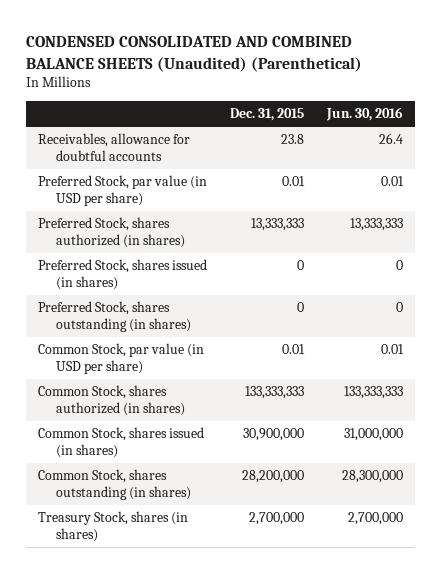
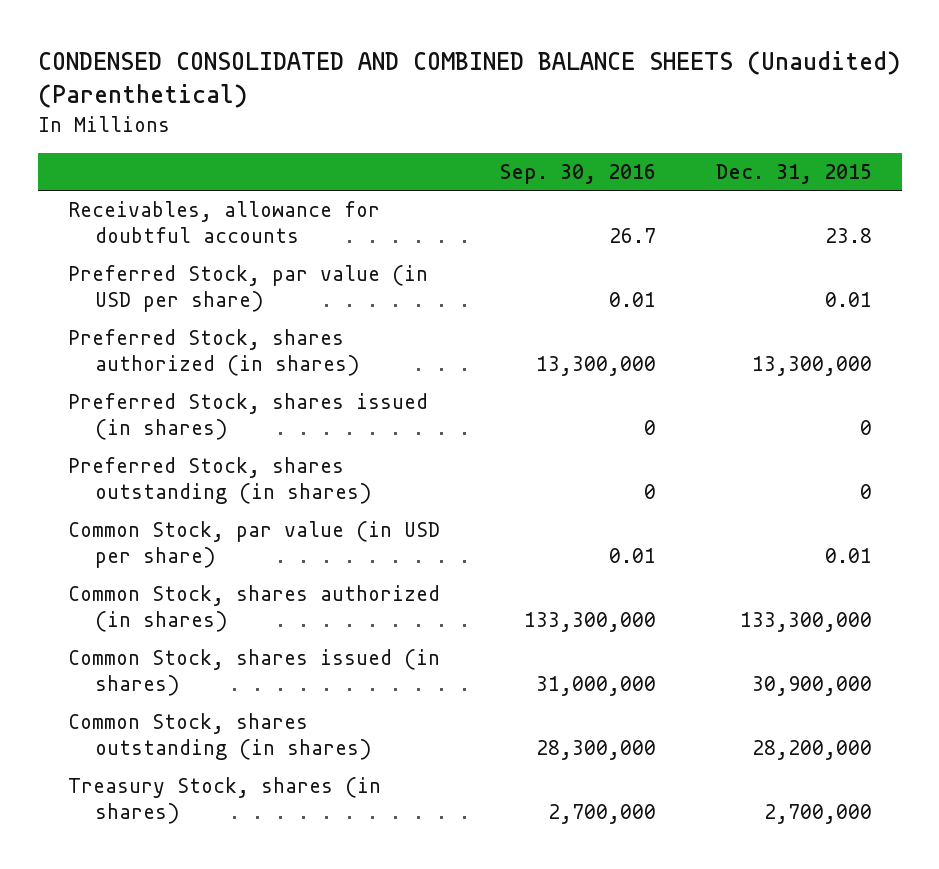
[325,107,403,122] Jun. 30, 2016 -> none
none -> [499,163,656,184] Sep. 30, 2016
[250,218,304,232] 13,333,333 -> [751,356,872,377] 13,300,000
[244,386,304,400] 133,333,333 -> [739,612,872,633] 133,300,000

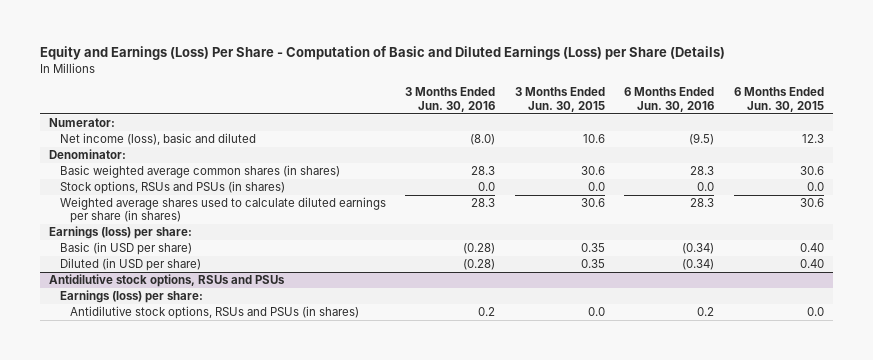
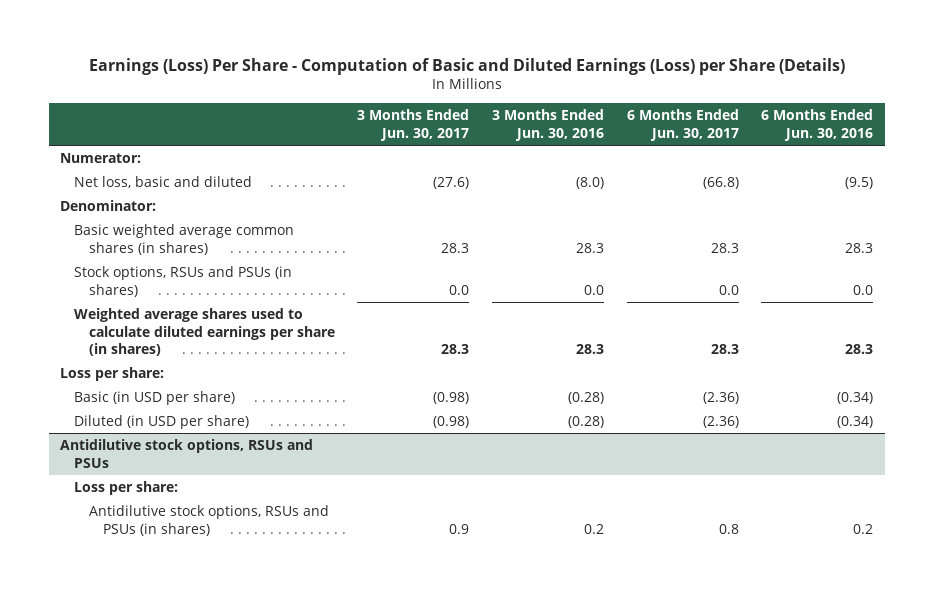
[39,46,725,61] Equity and Earnings (Loss) Per Share - Computation of Basic and Diluted Earnings (Loss) per Share (Details) -> [88,57,845,75] Earnings (Loss) Per Share - Computation of Basic and Diluted Earnings (Loss) per Share (Details)
[514,87,605,112] 3 Months Ended Jun. 30, 2015 -> none
[733,87,824,112] 6 Months Ended Jun. 30, 2015 -> none
none -> [357,109,470,142] 3 Months Ended Jun. 30, 2017
none -> [626,109,739,142] 6 Months Ended Jun. 30, 2017
[59,133,256,146] Net income (loss), basic and diluted -> [74,175,253,188] Net loss, basic and diluted
[49,226,193,240] Earnings (loss) per share: -> [60,366,165,381] Loss per share:
[59,290,203,304] Earnings (loss) per share: -> [74,480,179,495] Loss per share:

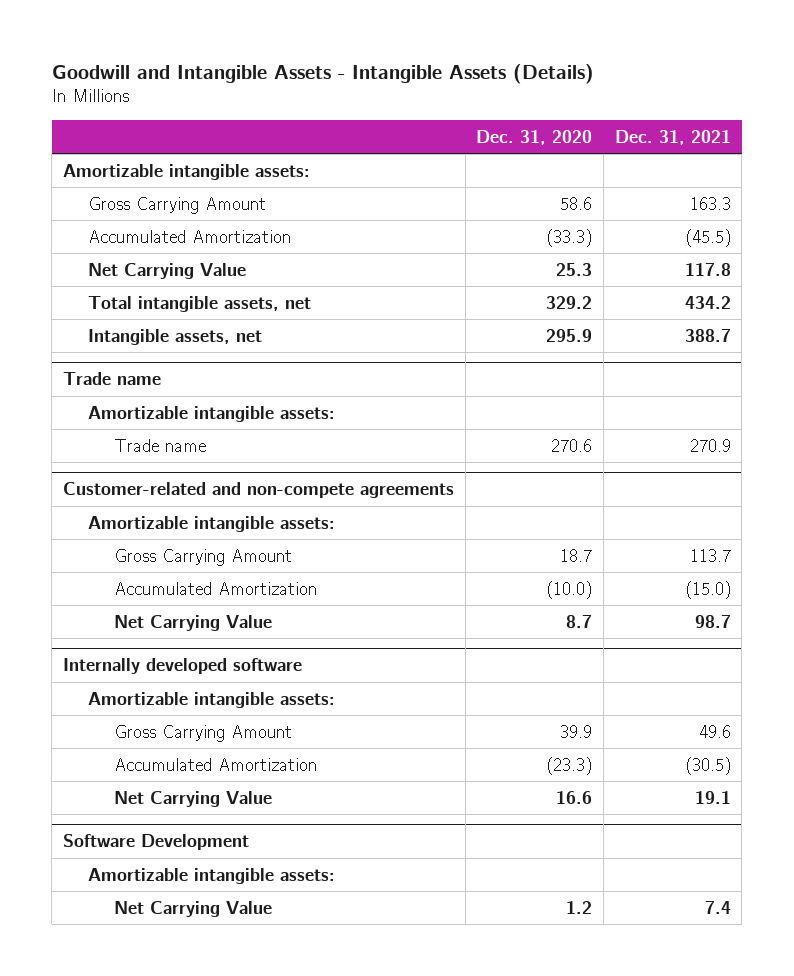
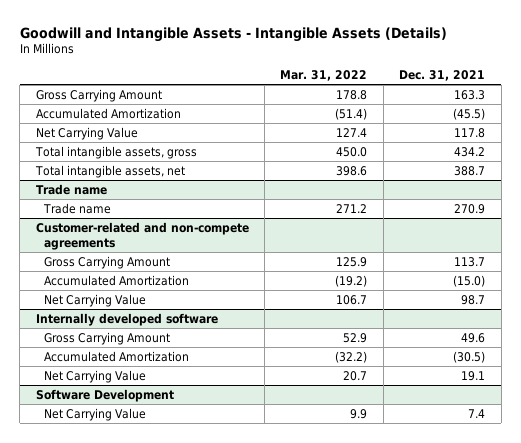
[476,129,593,145] Dec. 31, 2020 -> none
none -> [280,69,368,81] Mar. 31, 2022
[62,163,310,180] Amortizable intangible assets: -> none
[88,328,263,345] Intangible assets, net -> none
none -> [34,145,197,159] Total intangible assets, gross
[684,295,731,309] 434.2 -> [454,165,486,176] 388.7
[88,405,336,422] Amortizable intangible assets: -> none
[88,515,336,532] Amortizable intangible assets: -> none
[88,691,336,708] Amortizable intangible assets: -> none
[88,867,336,884] Amortizable intangible assets: -> none

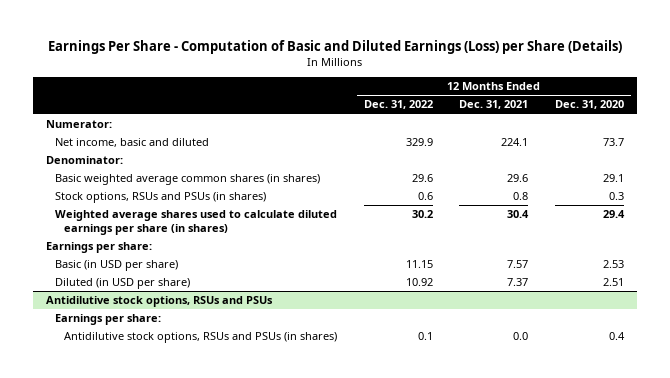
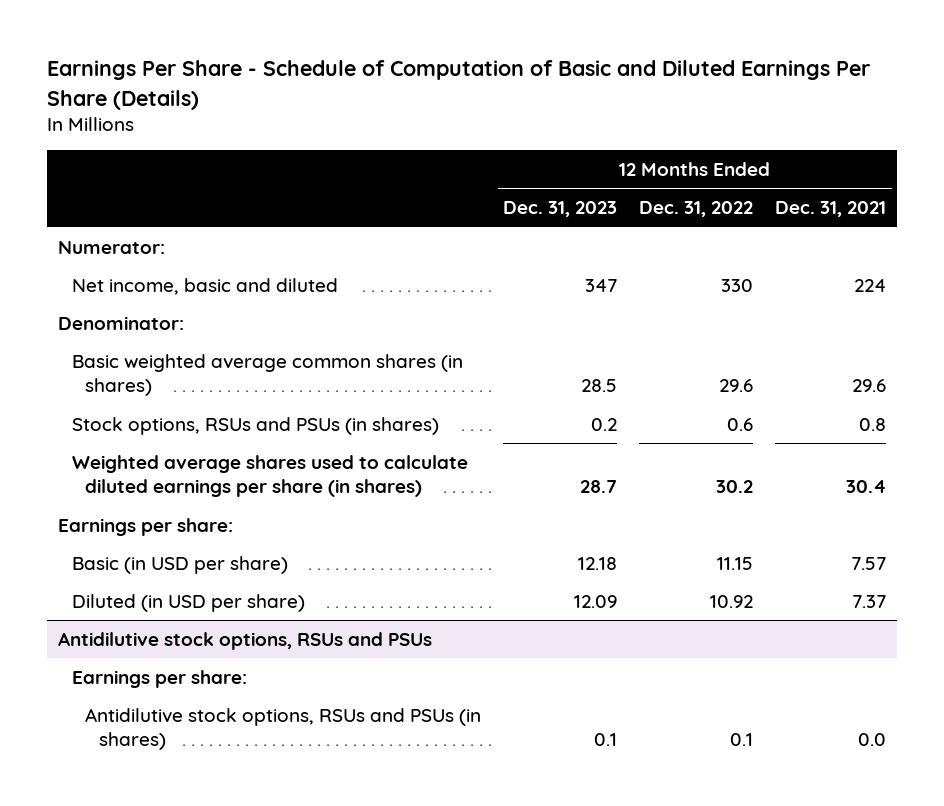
[48,39,623,54] Earnings Per Share - Computation of Basic and Diluted Earnings (Loss) per Share (Details) -> [47,60,871,110] Earnings Per Share - Schedule of Computation of Basic and Diluted Earnings Per Share (Details)
[554,100,624,110] Dec. 31, 2020 -> none
none -> [503,201,618,218] Dec. 31, 2023
[405,138,433,147] 329.9 -> [721,278,754,292] 330
[501,138,529,147] 224.1 -> [854,278,887,292] 224

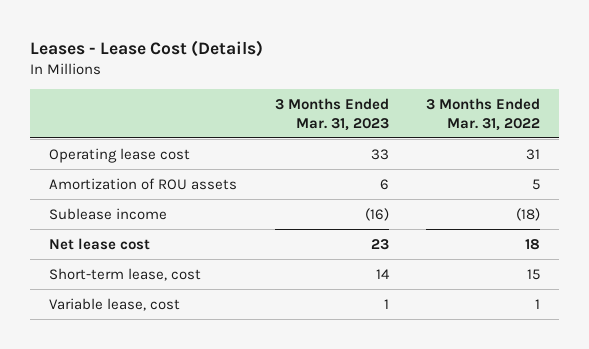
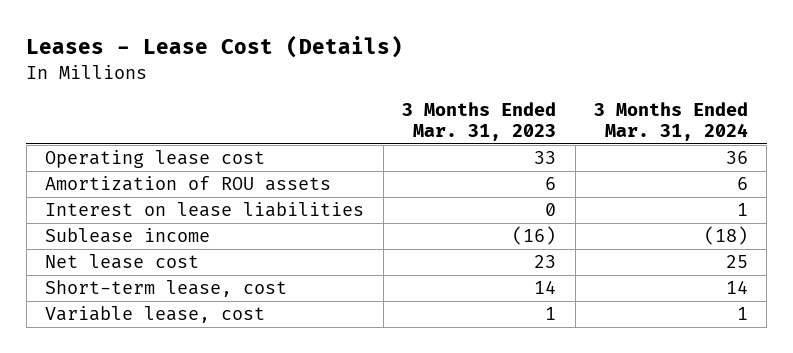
[426,97,541,131] 3 Months Ended Mar. 31, 2022 -> none
none -> [593,101,748,141] 3 Months Ended Mar. 31, 2024
none -> [45,202,365,218] Interest on lease liabilities

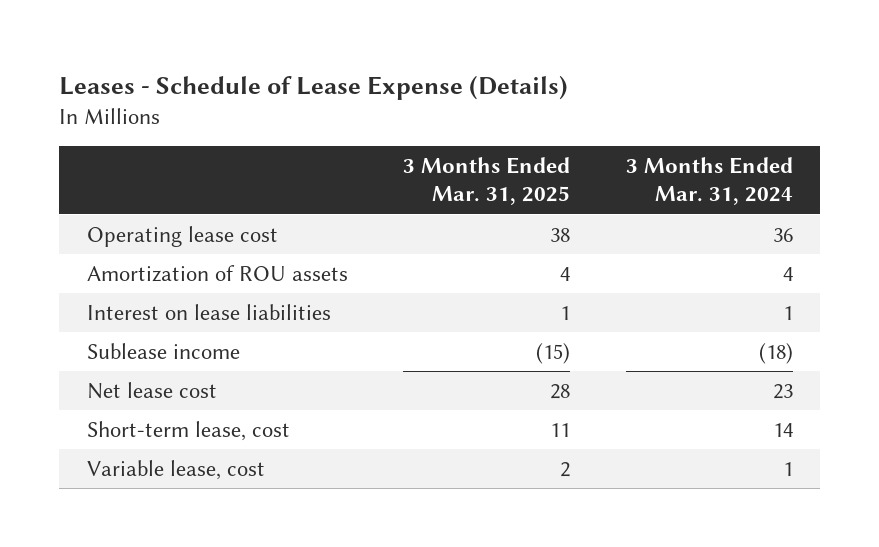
[26,35,404,59] Leases - Lease Cost (Details) -> [58,74,568,100] Leases - Schedule of Lease Expense (Details)
[402,101,557,141] 3 Months Ended Mar. 31, 2023 -> none
none -> [403,156,571,206] 3 Months Ended Mar. 31, 2025
[736,177,748,191] 6 -> [782,266,793,281] 4
[725,255,748,269] 25 -> [772,383,793,399] 23

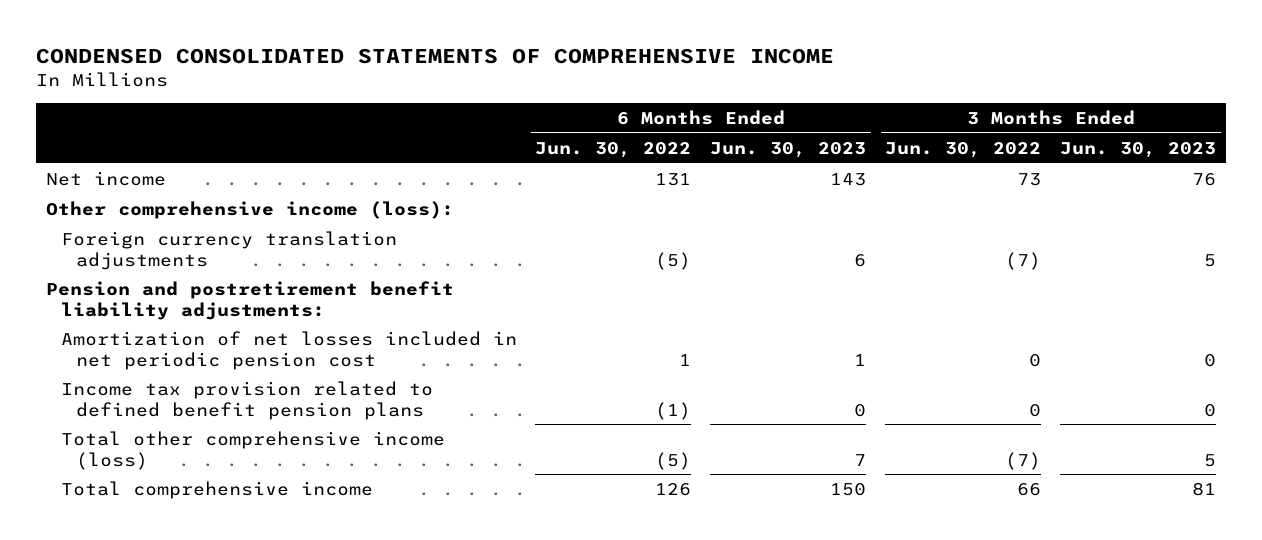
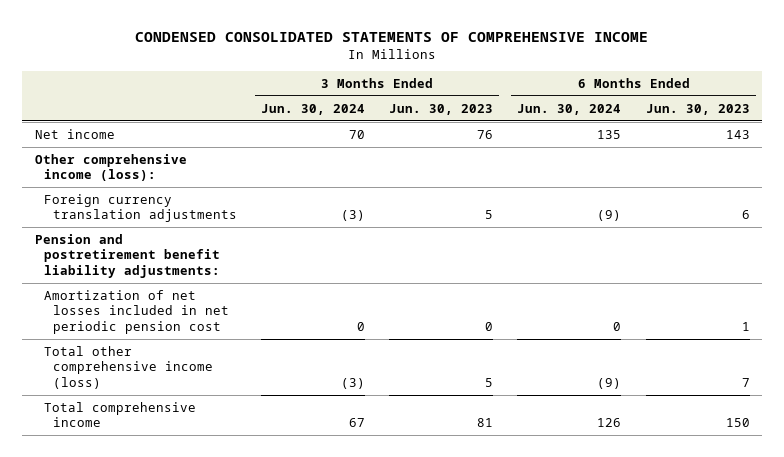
[535,141,692,158] Jun. 30, 2022 -> none
[885,141,1042,158] Jun. 30, 2022 -> none
none -> [260,103,365,115] Jun. 30, 2024
none -> [517,103,622,115] Jun. 30, 2024
[60,380,433,420] Income tax provision related to defined benefit pension plans -> none

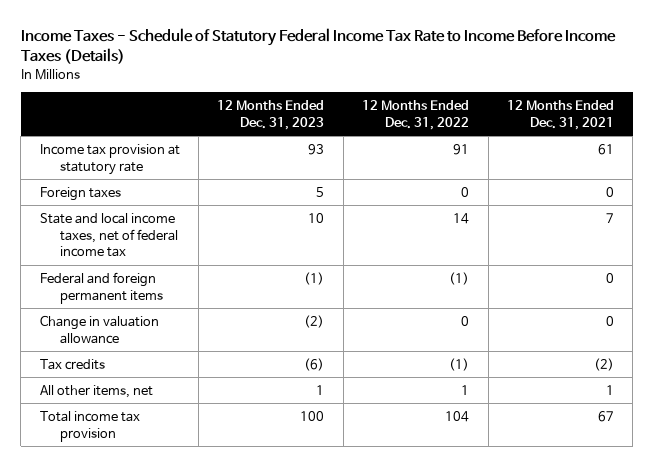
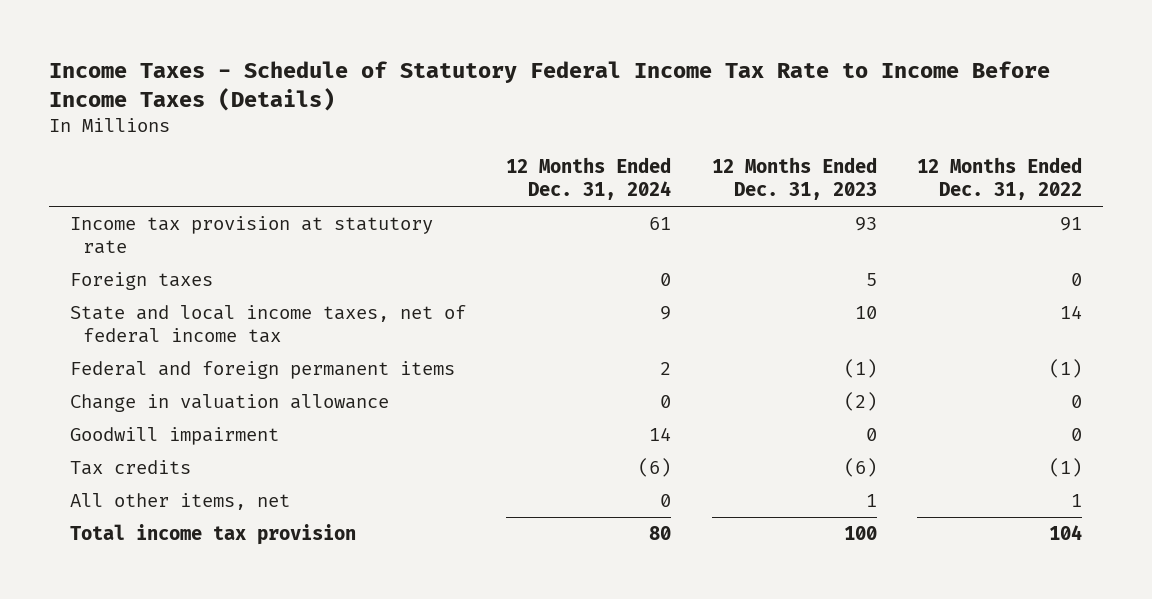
[506,99,614,130] 12 Months Ended Dec. 31, 2021 -> none
none -> [506,157,672,200] 12 Months Ended Dec. 31, 2024
none -> [69,427,279,446] Goodwill impairment

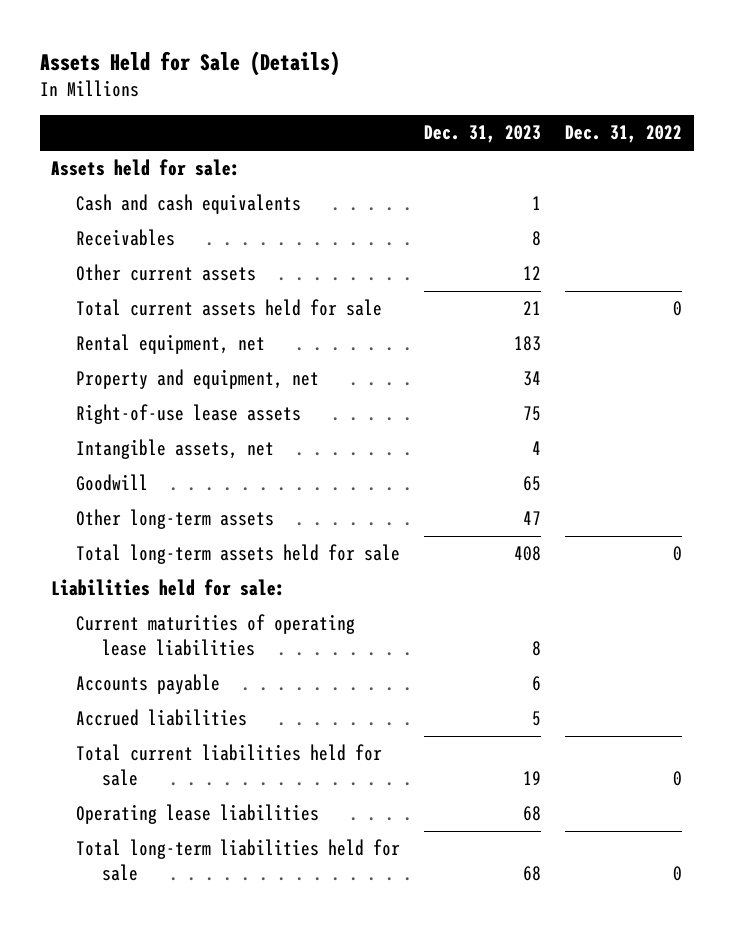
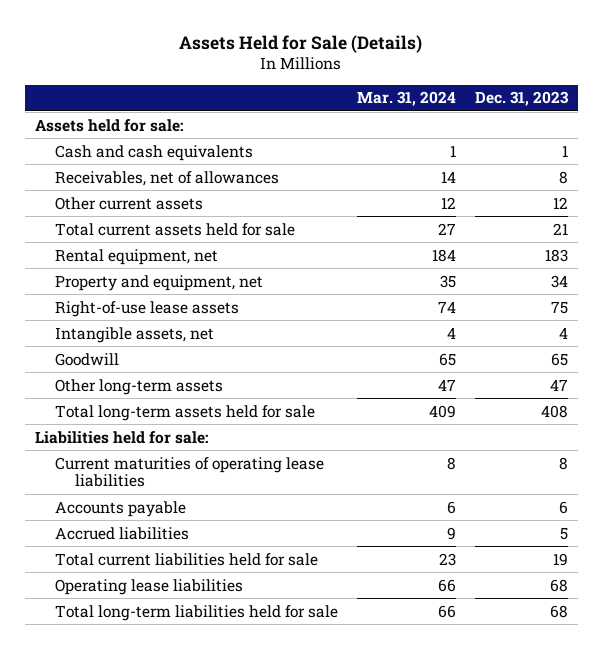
[564,125,682,144] Dec. 31, 2022 -> none
none -> [357,91,457,107] Mar. 31, 2024
[76,229,176,247] Receivables -> [54,170,279,186] Receivables, net of allowances

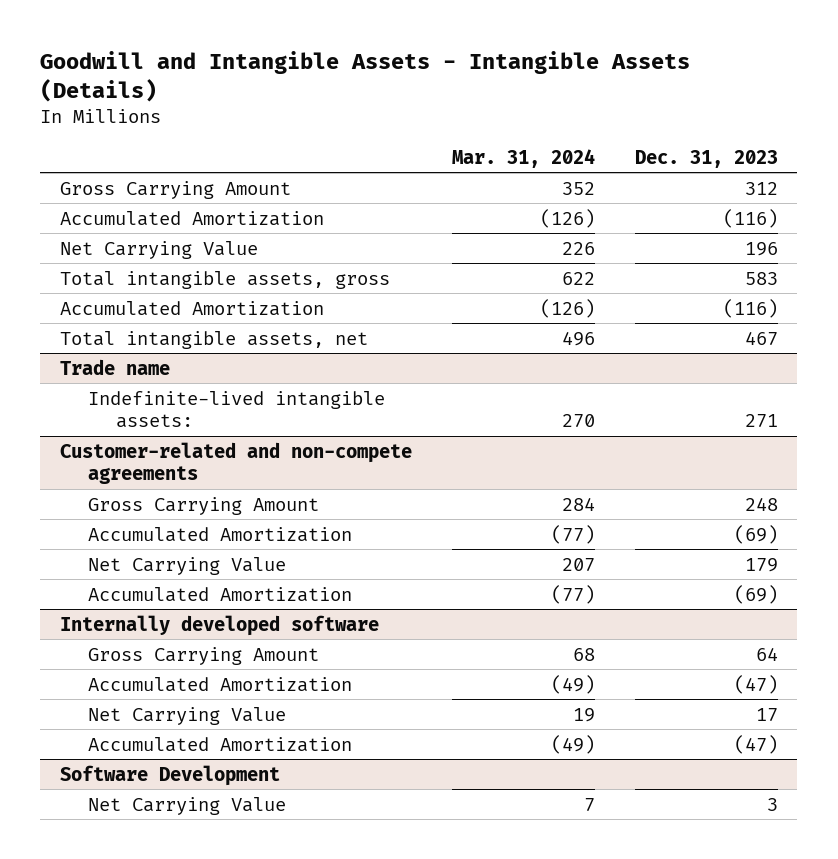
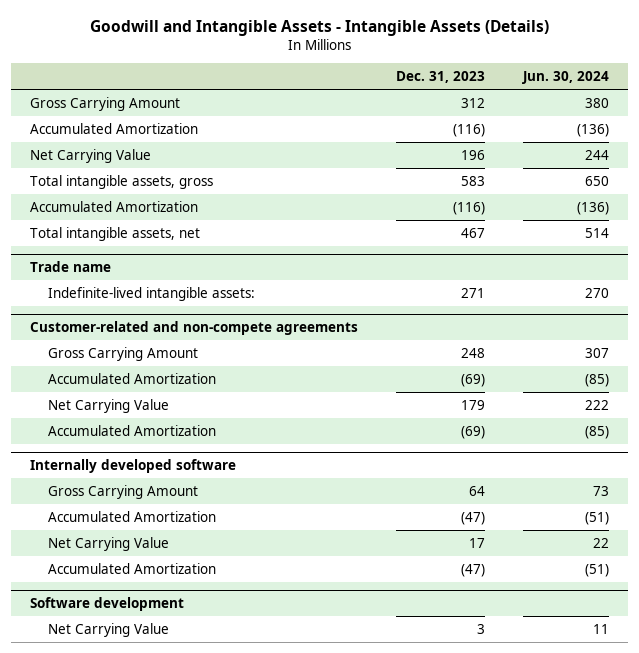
[451,148,595,168] Mar. 31, 2024 -> none
none -> [522,71,610,85] Jun. 30, 2024
[60,764,281,786] Software Development -> [29,596,184,611] Software development

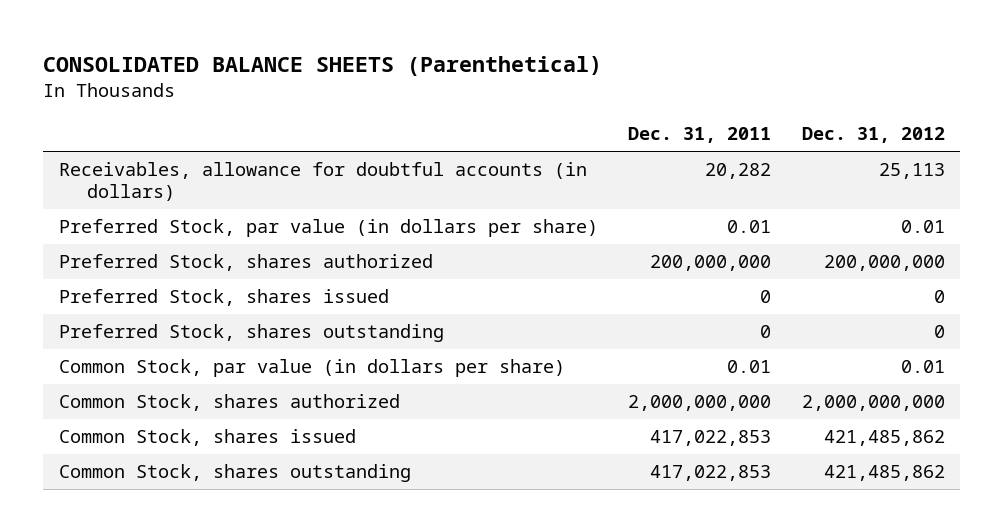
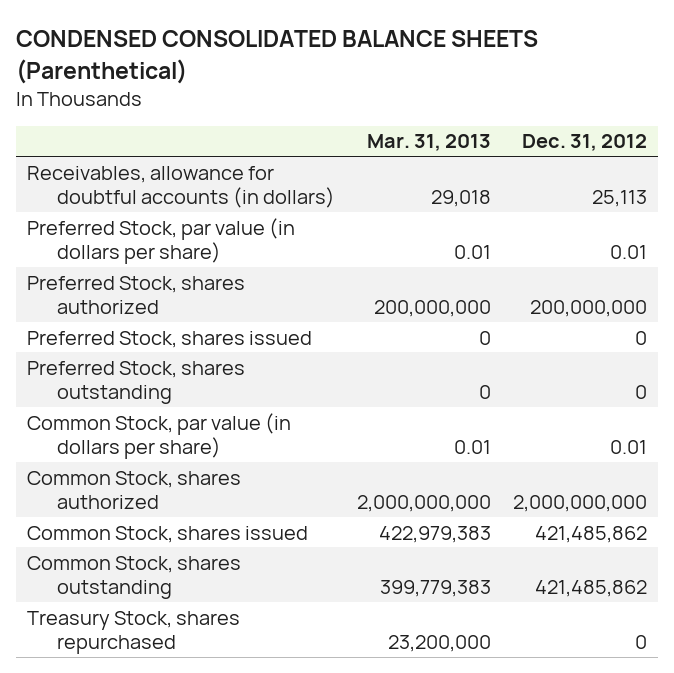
[43,56,603,77] CONSOLIDATED BALANCE SHEETS (Parenthetical) -> [16,30,539,84] CONDENSED CONSOLIDATED BALANCE SHEETS (Parenthetical)
[628,127,772,144] Dec. 31, 2011 -> none
none -> [366,134,491,152] Mar. 31, 2013
none -> [27,610,241,654] Treasury Stock, shares repurchased

